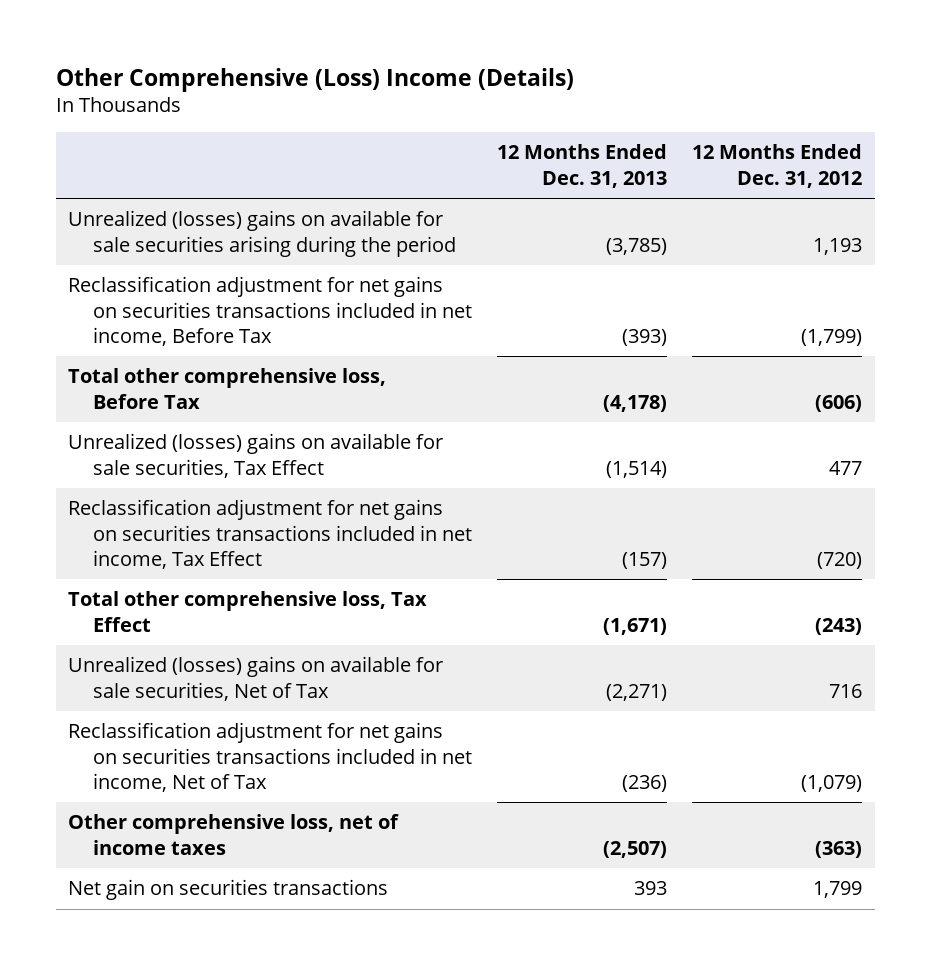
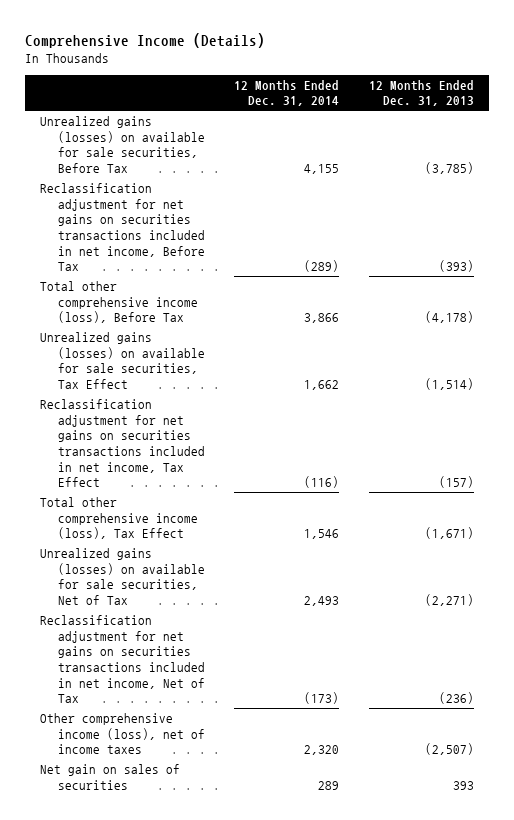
[55,67,574,92] Other Comprehensive (Loss) Income (Details) -> [25,32,266,48] Comprehensive Income (Details)
[692,144,863,188] 12 Months Ended Dec. 31, 2012 -> none
none -> [234,79,340,107] 12 Months Ended Dec. 31, 2014
[68,210,456,257] Unrealized (losses) gains on available for sale securities arising during the period -> [39,116,205,173] Unrealized gains (losses) on available for sale securities, Before Tax
[68,368,387,409] Total other comprehensive loss, Before Tax -> [39,281,198,324] Total other comprehensive income (loss), Before Tax
[68,433,444,478] Unrealized (losses) gains on available for sale securities, Tax Effect -> [39,332,205,389] Unrealized gains (losses) on available for sale securities, Tax Effect
[68,591,428,632] Total other comprehensive loss, Tax Effect -> [39,497,198,540] Total other comprehensive income (loss), Tax Effect
[68,656,444,701] Unrealized (losses) gains on available for sale securities, Net of Tax -> [39,548,205,605] Unrealized gains (losses) on available for sale securities, Net of Tax
[68,814,400,855] Other comprehensive loss, net of income taxes -> [39,713,205,755] Other comprehensive income (loss), net of income taxes
[68,879,389,901] Net gain on securities transactions -> [39,764,180,790] Net gain on sales of securities

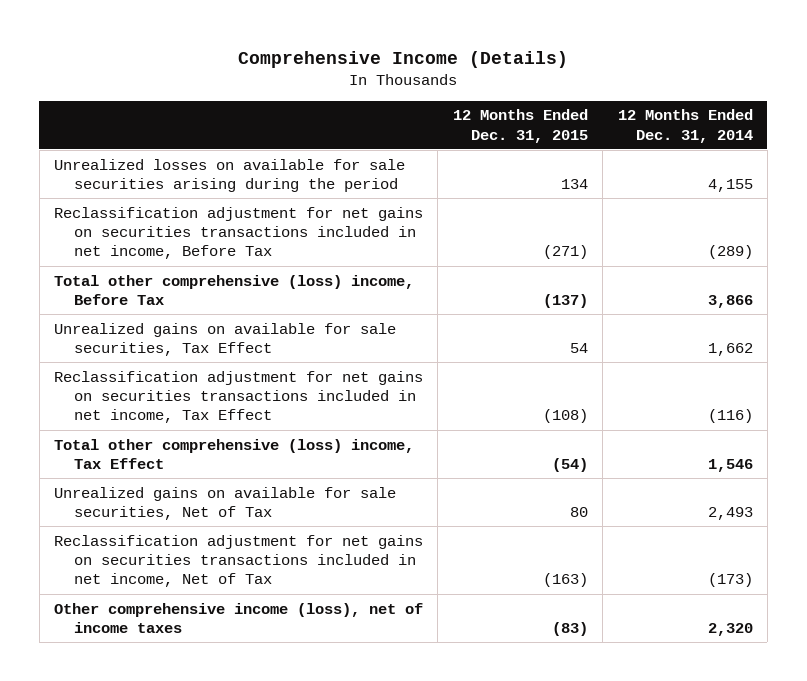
[368,79,474,107] 12 Months Ended Dec. 31, 2013 -> none
none -> [452,109,588,143] 12 Months Ended Dec. 31, 2015
[39,116,205,173] Unrealized gains (losses) on available for sale securities, Before Tax -> [53,158,405,193] Unrealized losses on available for sale securities arising during the period
[39,281,198,324] Total other comprehensive income (loss), Before Tax -> [53,274,414,306] Total other comprehensive (loss) income, Before Tax
[39,332,205,389] Unrealized gains (losses) on available for sale securities, Tax Effect -> [53,322,396,357] Unrealized gains on available for sale securities, Tax Effect
[39,497,198,540] Total other comprehensive income (loss), Tax Effect -> [53,438,414,470] Total other comprehensive (loss) income, Tax Effect
[39,548,205,605] Unrealized gains (losses) on available for sale securities, Net of Tax -> [53,486,396,521] Unrealized gains on available for sale securities, Net of Tax
[39,764,180,790] Net gain on sales of securities -> none

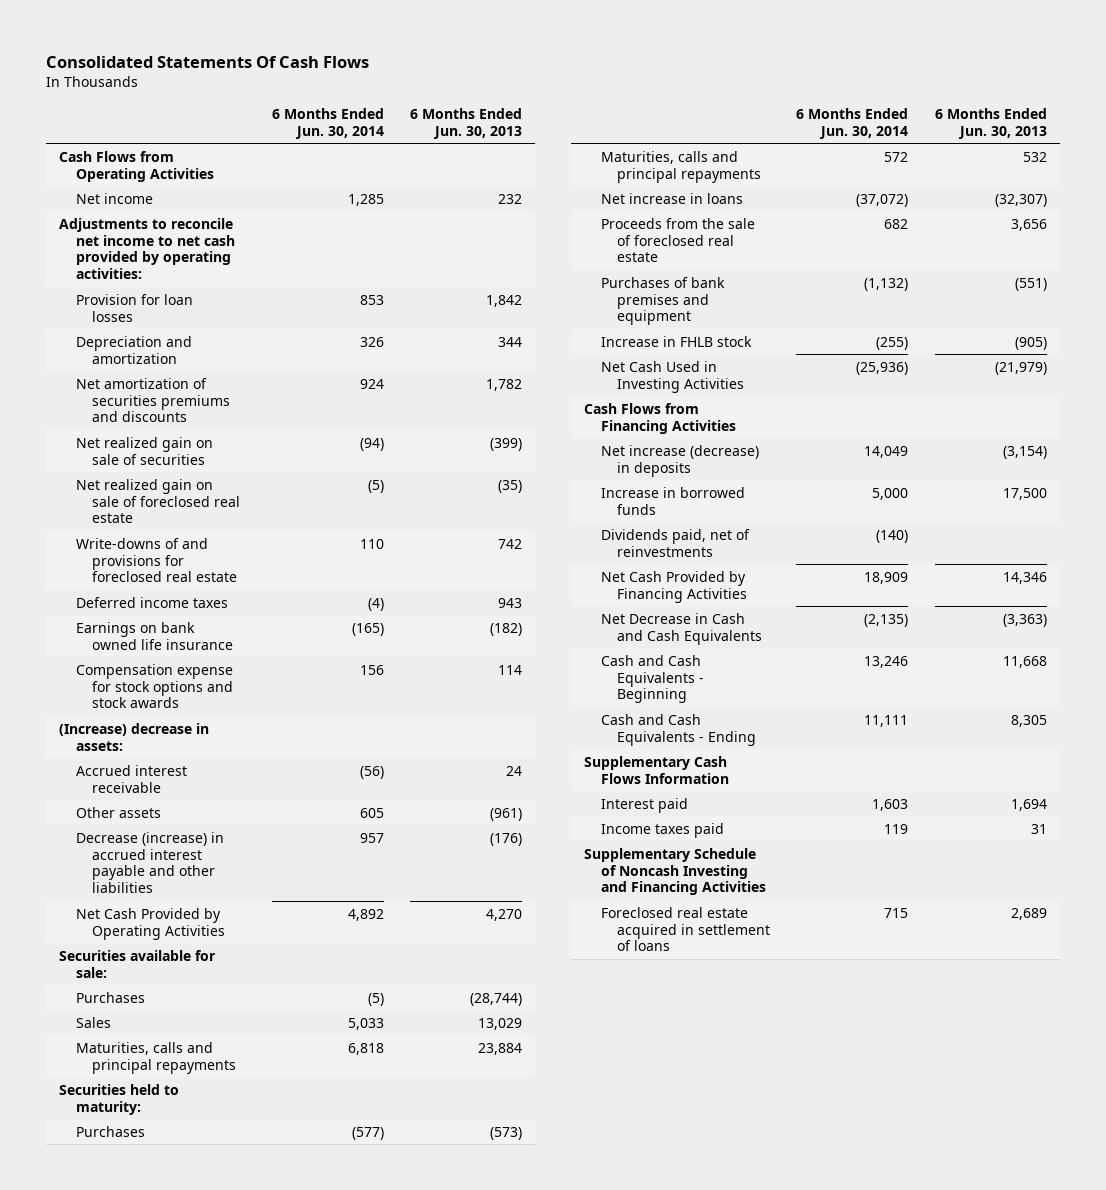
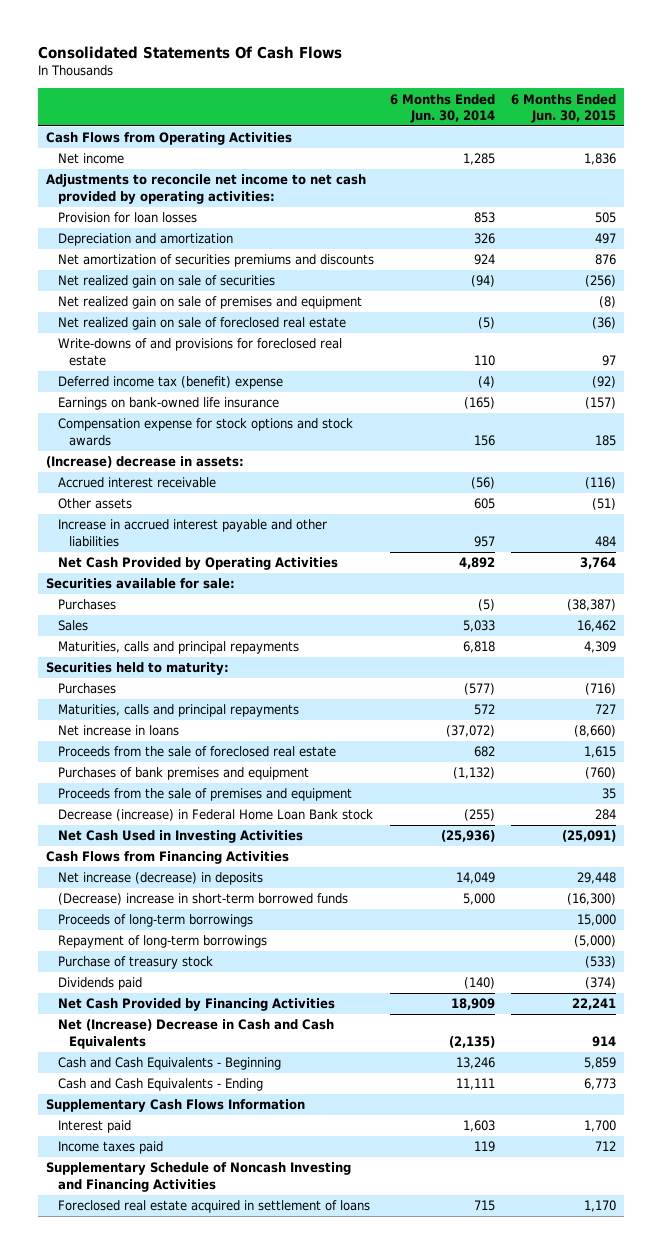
[410,108,523,140] 6 Months Ended Jun. 30, 2013 -> none
none -> [510,93,616,123] 6 Months Ended Jun. 30, 2015
none -> [57,296,362,310] Net realized gain on sale of premises and equipment
[75,596,228,608] Deferred income taxes -> [57,376,283,390] Deferred income tax (benefit) expense
[75,621,234,650] Earnings on bank owned life insurance -> [57,397,279,411] Earnings on bank-owned life insurance
[75,831,224,894] Decrease (increase) in accrued interest payable and other liabilities -> [57,519,327,547] Increase in accrued interest payable and other liabilities
none -> [57,788,352,802] Proceeds from the sale of premises and equipment
[600,335,752,347] Increase in FHLB stock -> [57,809,373,822] Decrease (increase) in Federal Home Loan Bank stock
[600,486,745,515] Increase in borrowed funds -> [57,893,348,906] (Decrease) increase in short-term borrowed funds
none -> [57,914,253,928] Proceeds of long-term borrowings
none -> [57,935,267,949] Repayment of long-term borrowings
none -> [57,956,213,970] Purchase of treasury stock
[600,528,750,557] Dividends paid, net of reinvestments -> [57,977,142,991] Dividends paid
[600,612,762,645] Net Decrease in Cash and Cash Equivalents -> [57,1019,334,1049] Net (Increase) Decrease in Cash and Cash Equivalents

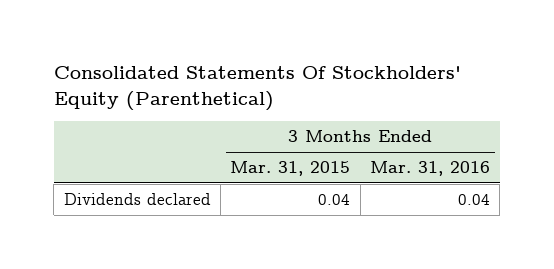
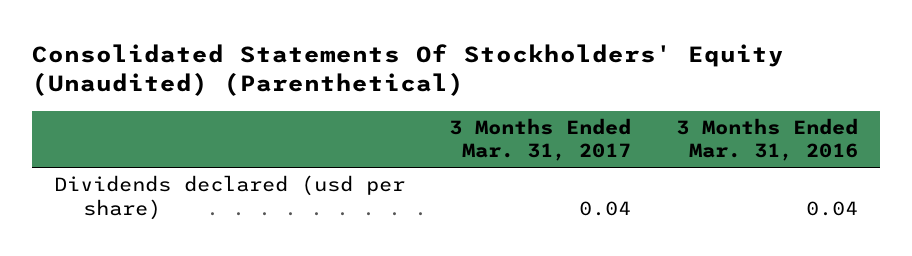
[53,66,461,111] Consolidated Statements Of Stockholders' Equity (Parenthetical) -> [32,43,785,97] Consolidated Statements Of Stockholders' Equity (Unaudited) (Parenthetical)
[230,161,351,177] Mar. 31, 2015 -> none
none -> [449,117,632,162] 3 Months Ended Mar. 31, 2017
[63,193,211,206] Dividends declared -> [54,175,406,220] Dividends declared (usd per share)

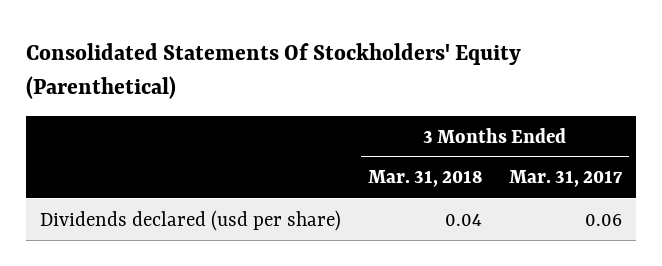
[32,43,785,97] Consolidated Statements Of Stockholders' Equity (Unaudited) (Parenthetical) -> [26,43,522,100] Consolidated Statements Of Stockholders' Equity (Parenthetical)
[675,117,858,162] 3 Months Ended Mar. 31, 2016 -> none
none -> [367,170,482,188] Mar. 31, 2018
[579,200,632,216] 0.04 -> [585,213,623,226] 0.06

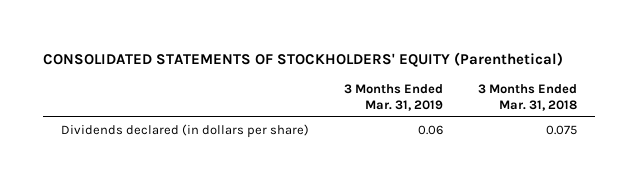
[26,43,522,100] Consolidated Statements Of Stockholders' Equity (Parenthetical) -> [43,51,564,67] CONSOLIDATED STATEMENTS OF STOCKHOLDERS' EQUITY (Parenthetical)
[509,170,624,188] Mar. 31, 2017 -> none
none -> [343,84,443,111] 3 Months Ended Mar. 31, 2019
[39,209,341,231] Dividends declared (usd per share) -> [60,124,309,139] Dividends declared (in dollars per share)
[444,213,482,226] 0.04 -> [546,125,578,136] 0.075

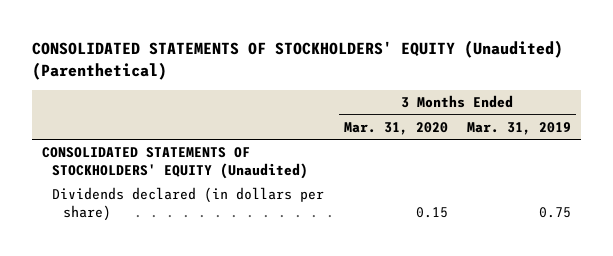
[43,51,564,67] CONSOLIDATED STATEMENTS OF STOCKHOLDERS' EQUITY (Parenthetical) -> [31,39,563,80] CONSOLIDATED STATEMENTS OF STOCKHOLDERS' EQUITY (Unaudited) (Parenthetical)
[478,84,578,111] 3 Months Ended Mar. 31, 2018 -> none
none -> [343,121,448,135] Mar. 31, 2020
none -> [41,147,309,180] CONSOLIDATED STATEMENTS OF STOCKHOLDERS' EQUITY (Unaudited)
[417,125,443,136] 0.06 -> [538,207,571,219] 0.75

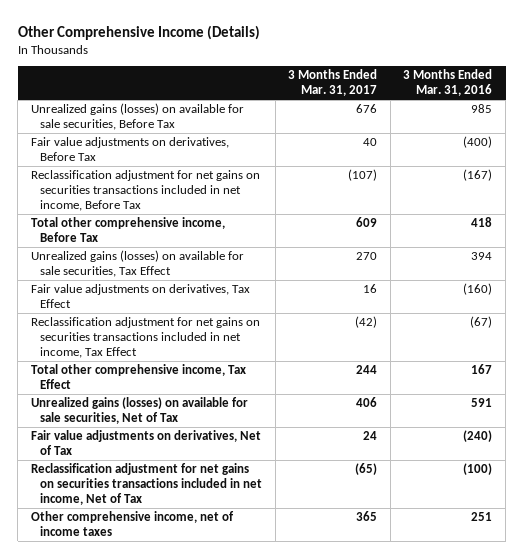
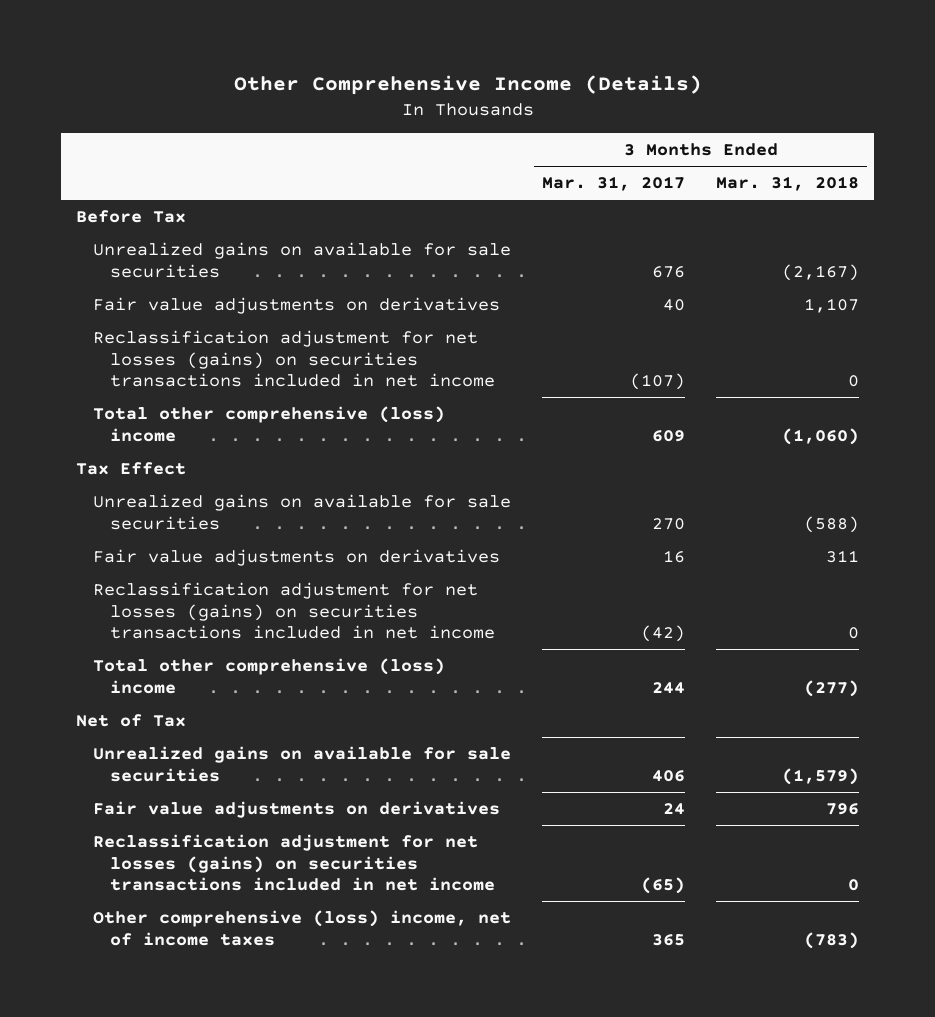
[403,69,493,97] 3 Months Ended Mar. 31, 2016 -> none
none -> [715,176,859,192] Mar. 31, 2018
none -> [76,210,187,224] Before Tax
[30,103,244,130] Unrealized gains (losses) on available for sale securities, Before Tax -> [93,242,512,278] Unrealized gains on available for sale securities
[30,137,229,161] Fair value adjustments on derivatives, Before Tax -> [93,297,501,315] Fair value adjustments on derivatives
[30,170,260,211] Reclassification adjustment for net gains on securities transactions included in net income, Before Tax -> [93,330,496,388] Reclassification adjustment for net losses (gains) on securities transactions included in net income
[30,217,225,242] Total other comprehensive income, Before Tax -> [93,406,446,442] Total other comprehensive (loss) income
none -> [76,462,187,476] Tax Effect
[30,250,244,277] Unrealized gains (losses) on available for sale securities, Tax Effect -> [93,494,512,530] Unrealized gains on available for sale securities
[30,284,250,308] Fair value adjustments on derivatives, Tax Effect -> [93,549,501,567] Fair value adjustments on derivatives
[30,317,260,358] Reclassification adjustment for net gains on securities transactions included in net income, Tax Effect -> [93,582,496,640] Reclassification adjustment for net losses (gains) on securities transactions included in net income
[30,364,246,389] Total other comprehensive income, Tax Effect -> [93,658,446,694] Total other comprehensive (loss) income
none -> [76,714,187,728] Net of Tax
[30,397,248,424] Unrealized gains (losses) on available for sale securities, Net of Tax -> [93,746,512,782] Unrealized gains on available for sale securities
[30,430,261,455] Fair value adjustments on derivatives, Net of Tax -> [93,801,501,819] Fair value adjustments on derivatives
[30,463,263,505] Reclassification adjustment for net gains on securities transactions included in net income, Net of Tax -> [93,834,496,892] Reclassification adjustment for net losses (gains) on securities transactions included in net income
[30,511,234,536] Other comprehensive income, net of income taxes -> [93,910,512,946] Other comprehensive (loss) income, net of income taxes

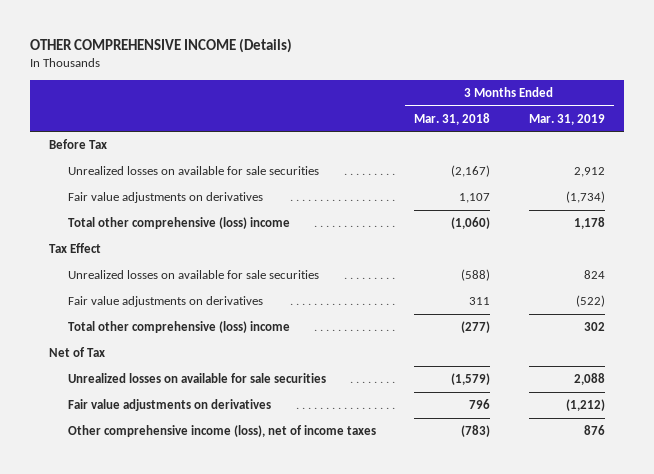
[233,74,702,95] Other Comprehensive Income (Details) -> [29,37,292,53] OTHER COMPREHENSIVE INCOME (Details)
[542,176,686,192] Mar. 31, 2017 -> none
none -> [528,113,605,125] Mar. 31, 2019
[93,242,512,278] Unrealized gains on available for sale securities -> [67,165,319,175] Unrealized losses on available for sale securities
[93,330,496,388] Reclassification adjustment for net losses (gains) on securities transactions included in net income -> none
[93,494,512,530] Unrealized gains on available for sale securities -> [67,269,319,279] Unrealized losses on available for sale securities
[93,582,496,640] Reclassification adjustment for net losses (gains) on securities transactions included in net income -> none
[93,746,512,782] Unrealized gains on available for sale securities -> [67,372,326,383] Unrealized losses on available for sale securities
[93,834,496,892] Reclassification adjustment for net losses (gains) on securities transactions included in net income -> none
[93,910,512,946] Other comprehensive (loss) income, net of income taxes -> [67,424,376,437] Other comprehensive income (loss), net of income taxes

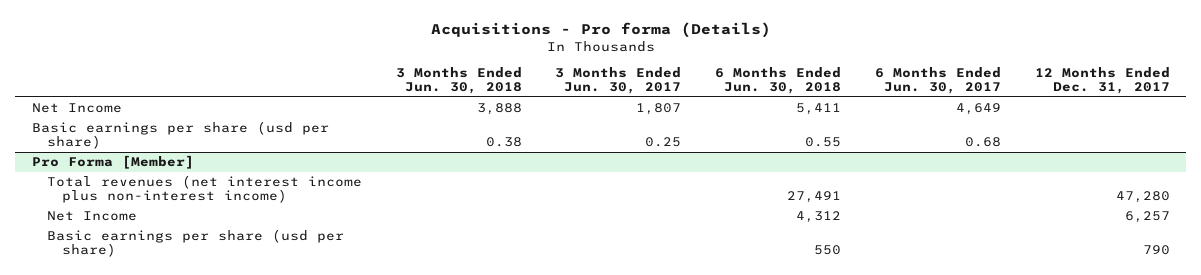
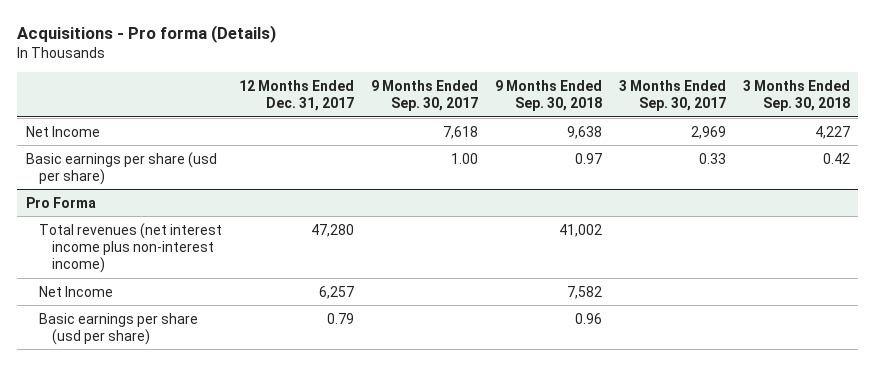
[395,67,522,95] 3 Months Ended Jun. 30, 2018 -> none
[555,67,682,95] 3 Months Ended Jun. 30, 2017 -> none
[715,67,842,95] 6 Months Ended Jun. 30, 2018 -> none
[874,67,1001,95] 6 Months Ended Jun. 30, 2017 -> none
none -> [370,80,478,112] 9 Months Ended Sep. 30, 2017
none -> [494,80,602,112] 9 Months Ended Sep. 30, 2018
none -> [618,80,726,112] 3 Months Ended Sep. 30, 2017
none -> [742,80,850,112] 3 Months Ended Sep. 30, 2018
[31,155,194,170] Pro Forma [Member] -> [25,196,96,208] Pro Forma
[1142,245,1170,256] 790 -> [326,312,354,324] 0.79

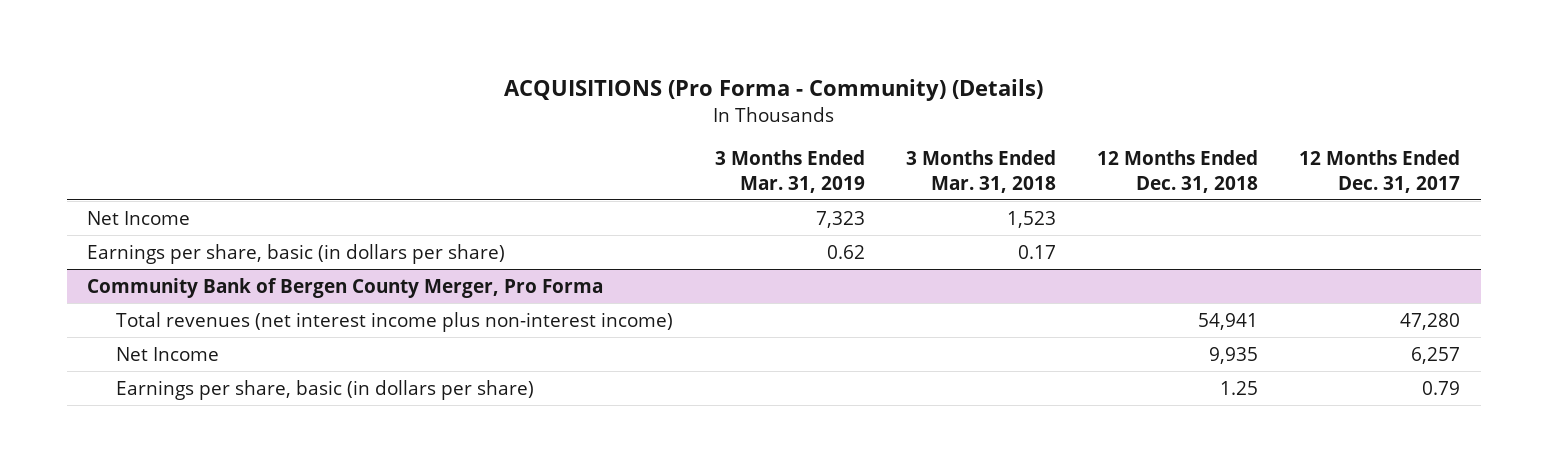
[17,25,277,44] Acquisitions - Pro forma (Details) -> [503,79,1043,102] ACQUISITIONS (Pro Forma - Community) (Details)
[370,80,478,112] 9 Months Ended Sep. 30, 2017 -> none
[494,80,602,112] 9 Months Ended Sep. 30, 2018 -> none
[618,80,726,112] 3 Months Ended Sep. 30, 2017 -> none
[742,80,850,112] 3 Months Ended Sep. 30, 2018 -> none
none -> [714,149,865,193] 3 Months Ended Mar. 31, 2019
none -> [905,149,1056,193] 3 Months Ended Mar. 31, 2018
none -> [1097,149,1259,193] 12 Months Ended Dec. 31, 2018
[25,196,96,208] Pro Forma -> none
[25,151,217,185] Basic earnings per share (usd per share) -> [87,243,506,264] Earnings per share, basic (in dollars per share)
none -> [87,277,604,298] Community Bank of Bergen County Merger, Pro Forma
[38,312,198,345] Basic earnings per share (usd per share) -> [116,379,535,400] Earnings per share, basic (in dollars per share)

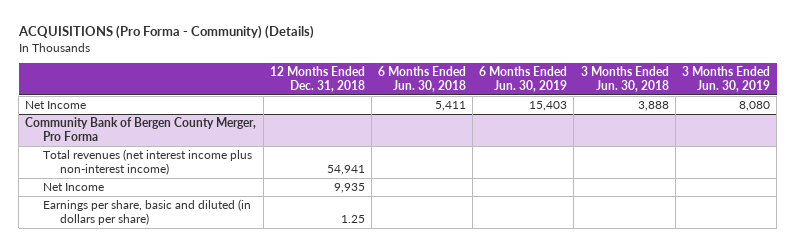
[714,149,865,193] 3 Months Ended Mar. 31, 2019 -> none
[905,149,1056,193] 3 Months Ended Mar. 31, 2018 -> none
[1299,149,1461,193] 12 Months Ended Dec. 31, 2017 -> none
none -> [377,65,466,93] 6 Months Ended Jun. 30, 2018
none -> [479,65,568,93] 6 Months Ended Jun. 30, 2019
none -> [580,65,669,93] 3 Months Ended Jun. 30, 2018
none -> [681,65,770,93] 3 Months Ended Jun. 30, 2019
[87,243,506,264] Earnings per share, basic (in dollars per share) -> none
[116,379,535,400] Earnings per share, basic (in dollars per share) -> [42,198,251,226] Earnings per share, basic and diluted (in dollars per share)

